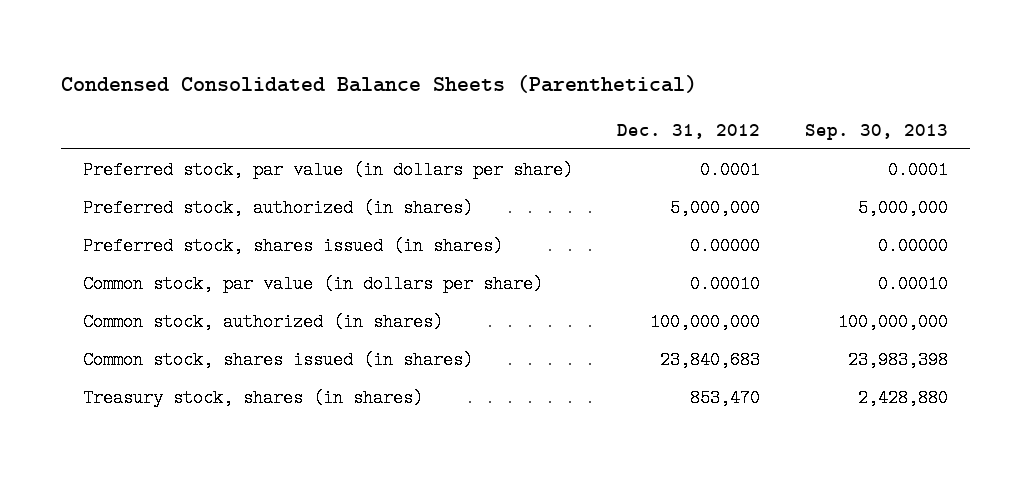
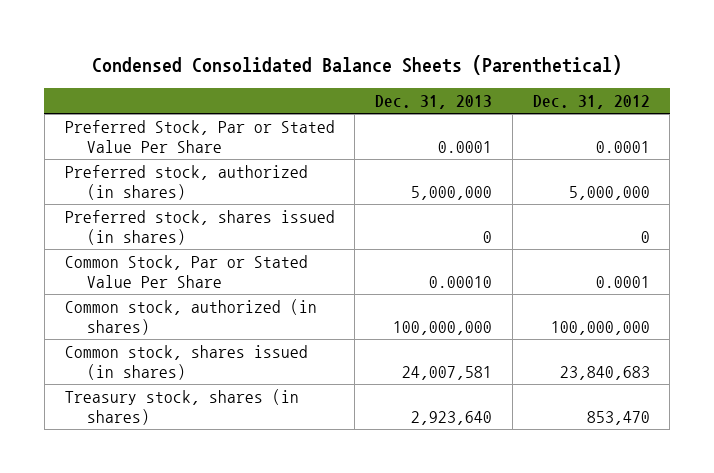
[804,123,948,140] Sep. 30, 2013 -> none
none -> [375,95,493,110] Dec. 31, 2013
[82,161,573,180] Preferred stock, par value (in dollars per share) -> [64,120,335,154] Preferred Stock, Par or Stated Value Per Share
[690,237,761,256] 0.00000 -> [640,231,650,244] 0
[82,275,543,294] Common stock, par value (in dollars per share) -> [64,255,308,289] Common Stock, Par or Stated Value Per Share
[690,275,761,294] 0.00010 -> [595,276,650,289] 0.0001

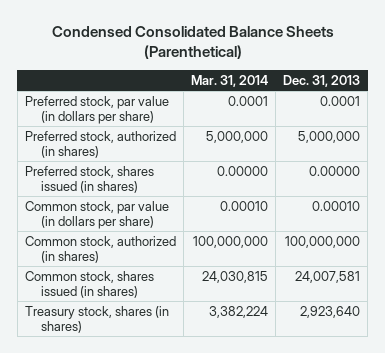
[532,95,650,110] Dec. 31, 2012 -> none
none -> [191,74,269,87] Mar. 31, 2014
[64,120,335,154] Preferred Stock, Par or Stated Value Per Share -> [24,95,169,124] Preferred stock, par value (in dollars per share)
[483,231,493,244] 0 -> [309,165,361,176] 0.00000
[64,255,308,289] Common Stock, Par or Stated Value Per Share -> [24,200,169,229] Common stock, par value (in dollars per share)

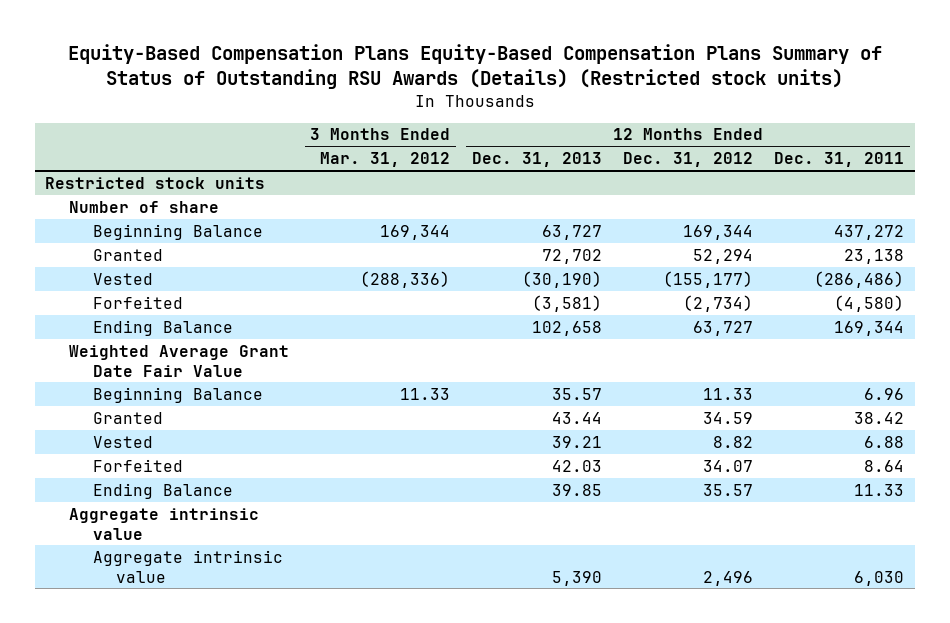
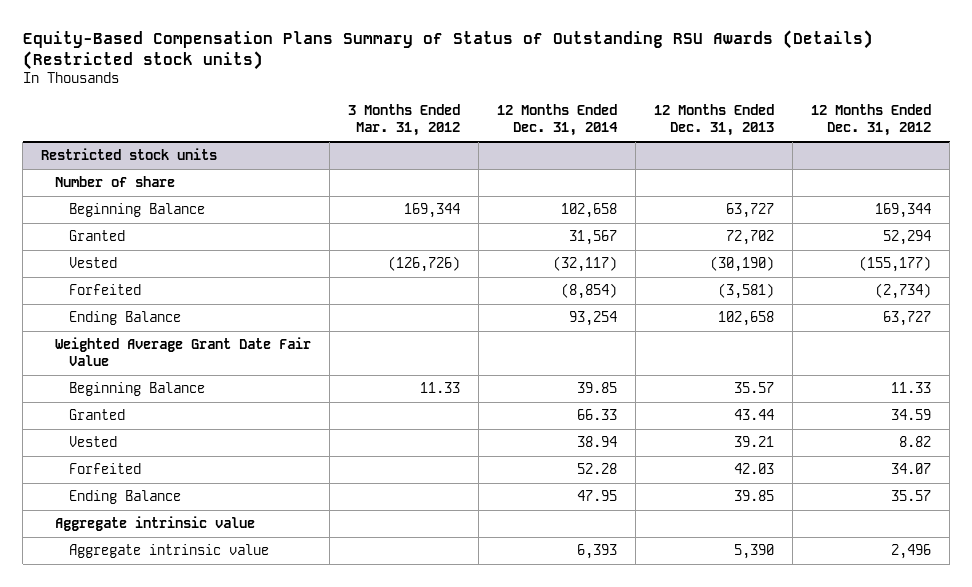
[67,43,882,89] Equity-Based Compensation Plans Equity-Based Compensation Plans Summary of Status of Outstanding RSU Awards (Details) (Restricted stock units) -> [22,29,873,70] Equity-Based Compensation Plans Summary of Status of Outstanding RSU Awards (Details) (Restricted stock units)
[774,152,905,168] Dec. 31, 2011 -> none
none -> [497,104,619,137] 12 Months Ended Dec. 31, 2014
[360,270,451,288] (288,336) -> [388,256,461,273] (126,726)

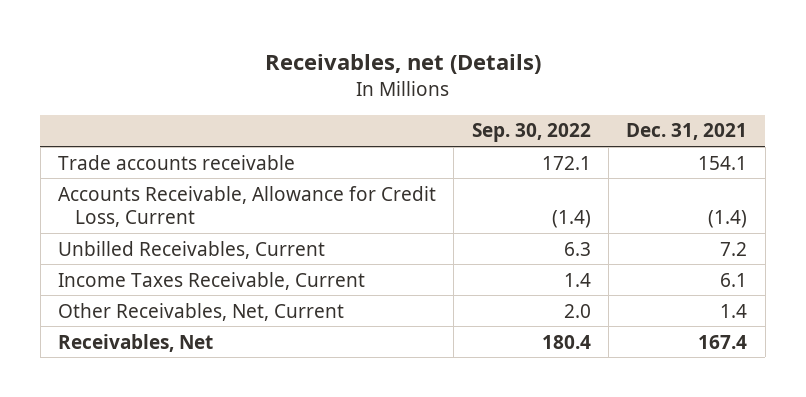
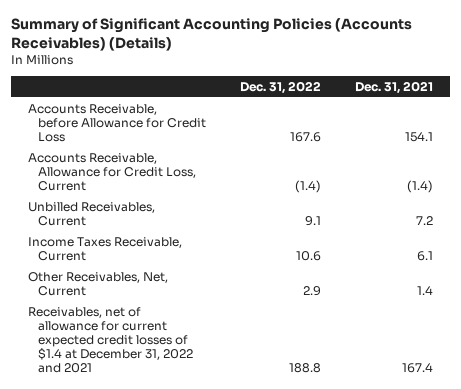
[264,53,541,74] Receivables, net (Details) -> [10,18,412,51] Summary of Significant Accounting Policies (Accounts Receivables) (Details)
[471,123,591,143] Sep. 30, 2022 -> none
none -> [240,80,322,94] Dec. 31, 2022
[58,154,296,170] Trade accounts receivable -> [27,103,207,143] Accounts Receivable, before Allowance for Credit Loss
[58,333,214,352] Receivables, Net -> [27,306,194,374] Receivables, net of allowance for current expected credit losses of $1.4 at December 31, 2022 and 2021

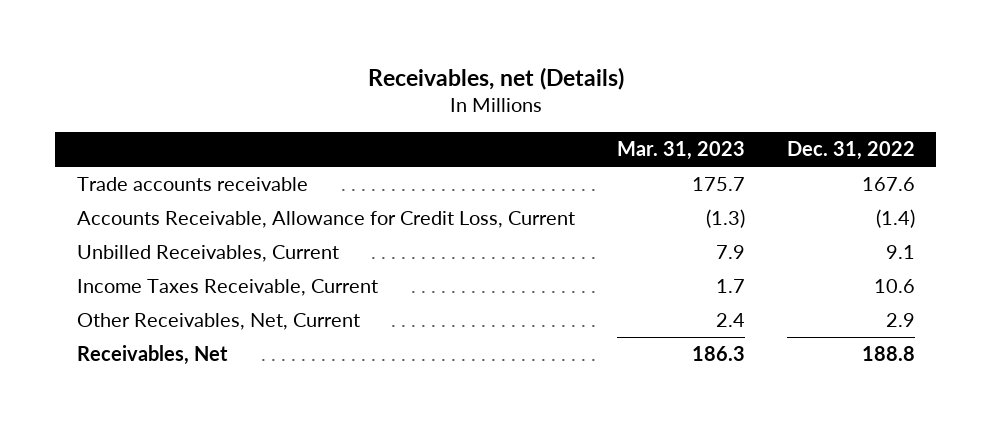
[10,18,412,51] Summary of Significant Accounting Policies (Accounts Receivables) (Details) -> [367,66,624,90] Receivables, net (Details)
[355,80,434,94] Dec. 31, 2021 -> none
none -> [616,141,745,161] Mar. 31, 2023
[27,103,207,143] Accounts Receivable, before Allowance for Credit Loss -> [76,177,308,192] Trade accounts receivable
[27,306,194,374] Receivables, net of allowance for current expected credit losses of $1.4 at December 31, 2022 and 2021 -> [76,345,228,366] Receivables, Net

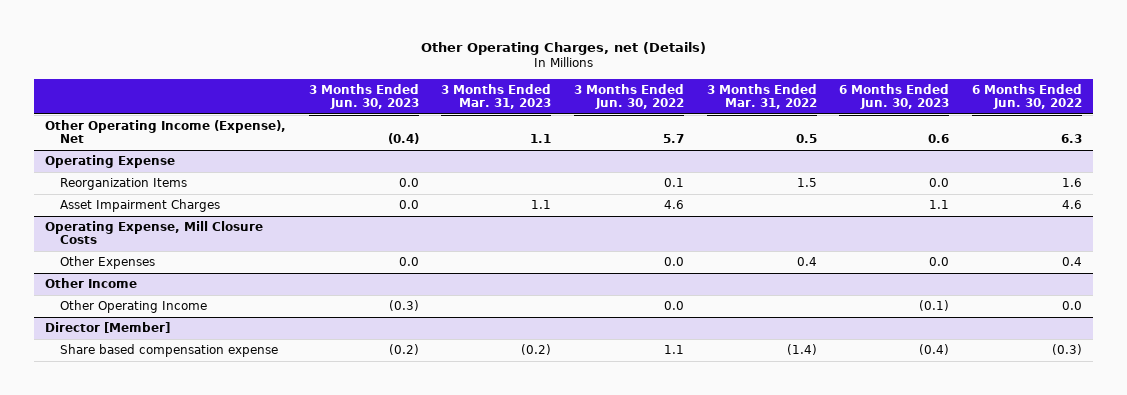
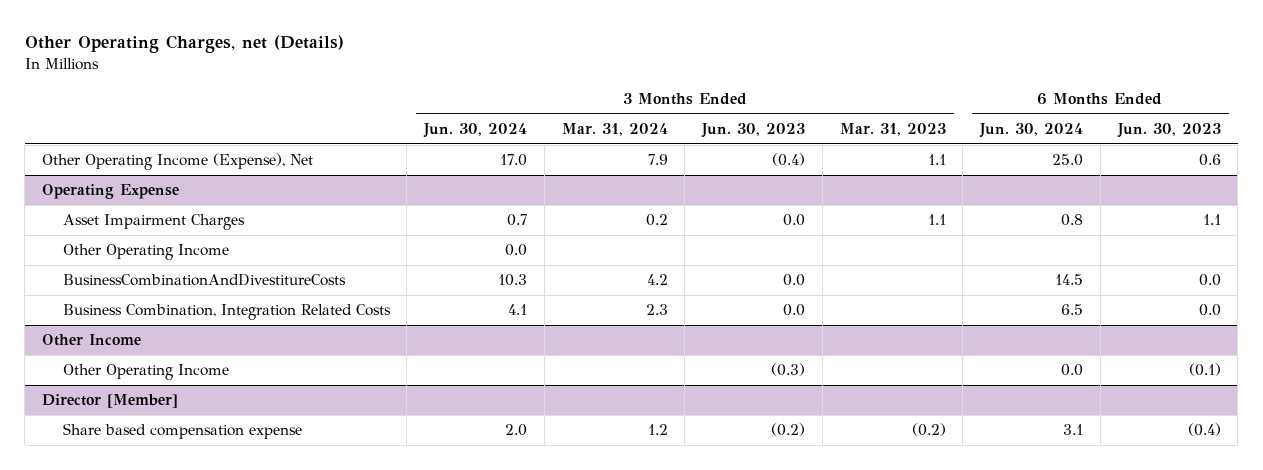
[574,83,685,109] 3 Months Ended Jun. 30, 2022 -> none
[706,83,817,109] 3 Months Ended Mar. 31, 2022 -> none
[971,83,1082,109] 6 Months Ended Jun. 30, 2022 -> none
none -> [423,123,528,139] Jun. 30, 2024
none -> [561,123,668,137] Mar. 31, 2024
none -> [979,123,1084,139] Jun. 30, 2024
[59,178,187,191] Reorganization Items -> none
[45,221,264,245] Operating Expense, Mill Closure Costs -> none
[59,256,155,270] Other Expenses -> none
none -> [62,244,229,261] Other Operating Income
none -> [62,274,346,287] BusinessCombinationAndDivestitureCosts
none -> [62,304,391,321] Business Combination, Integration Related Costs

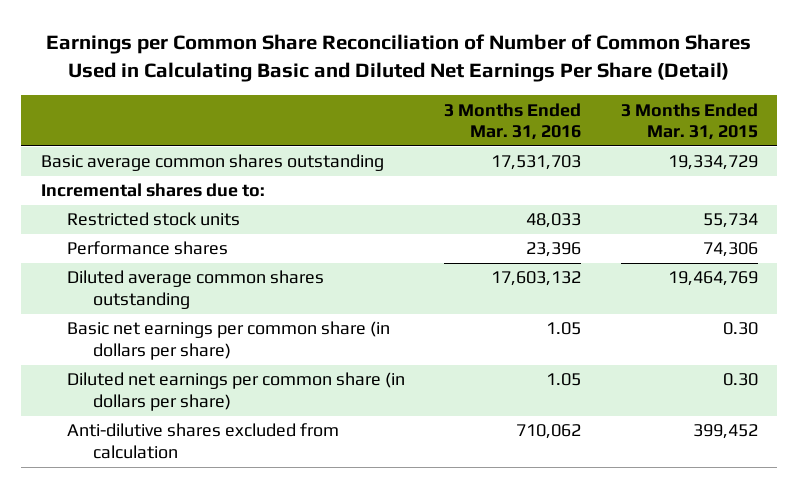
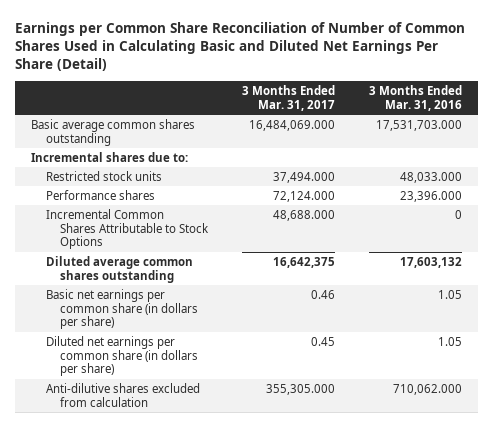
[620,102,758,141] 3 Months Ended Mar. 31, 2015 -> none
none -> [241,84,335,111] 3 Months Ended Mar. 31, 2017
[491,155,582,171] 17,531,703 -> [375,119,462,131] 17,531,703.000
[526,213,582,229] 48,033 -> [399,171,462,183] 48,033.000
[526,242,582,258] 23,396 -> [399,190,462,202] 23,396.000
none -> [45,208,209,250] Incremental Common Shares Attributable to Stock Options
[516,424,582,440] 710,062 -> [392,383,462,395] 710,062.000

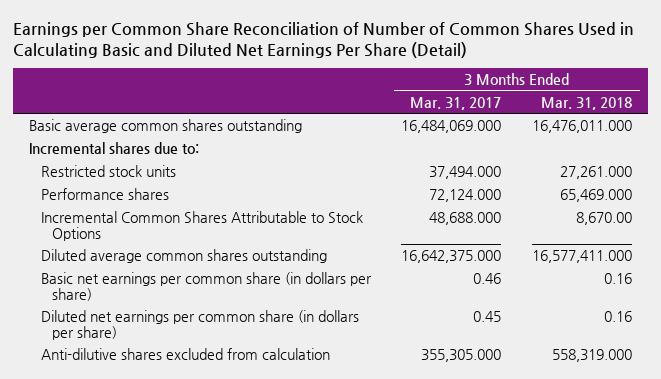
[368,84,462,111] 3 Months Ended Mar. 31, 2016 -> none
none -> [541,96,633,110] Mar. 31, 2018
[272,256,335,268] 16,642,375 -> [401,249,502,263] 16,642,375.000

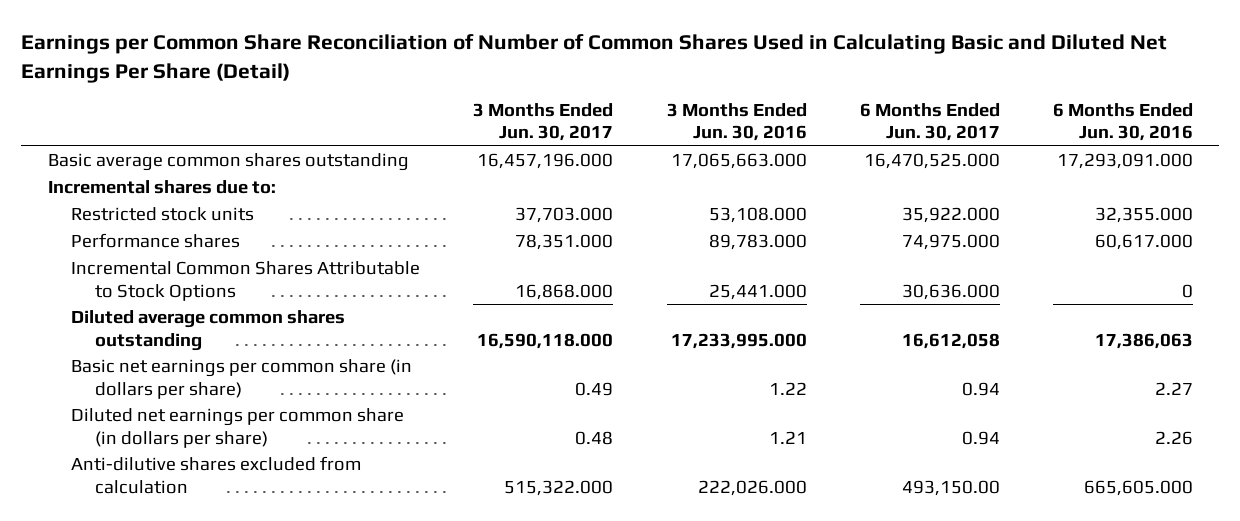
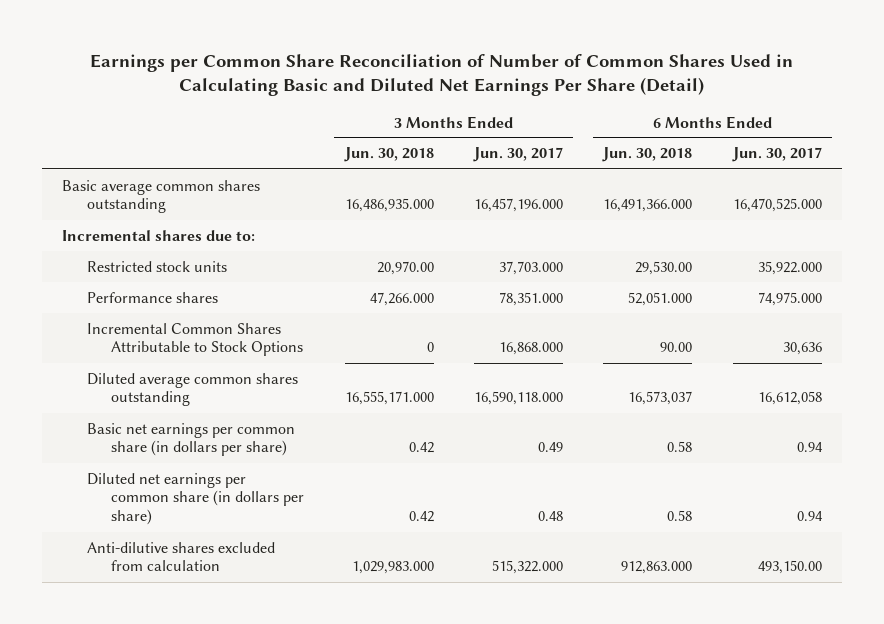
[666,102,807,142] 3 Months Ended Jun. 30, 2016 -> none
[1052,102,1193,142] 6 Months Ended Jun. 30, 2016 -> none
none -> [343,147,434,163] Jun. 30, 2018
none -> [602,147,693,163] Jun. 30, 2018
[901,283,1000,300] 30,636.000 -> [782,342,822,356] 30,636

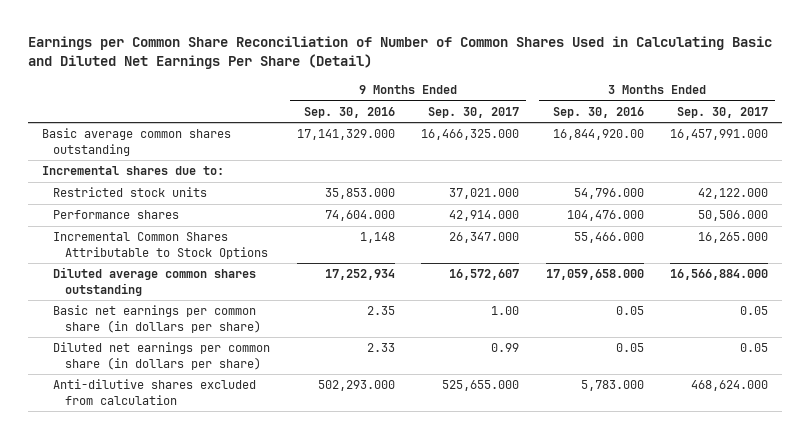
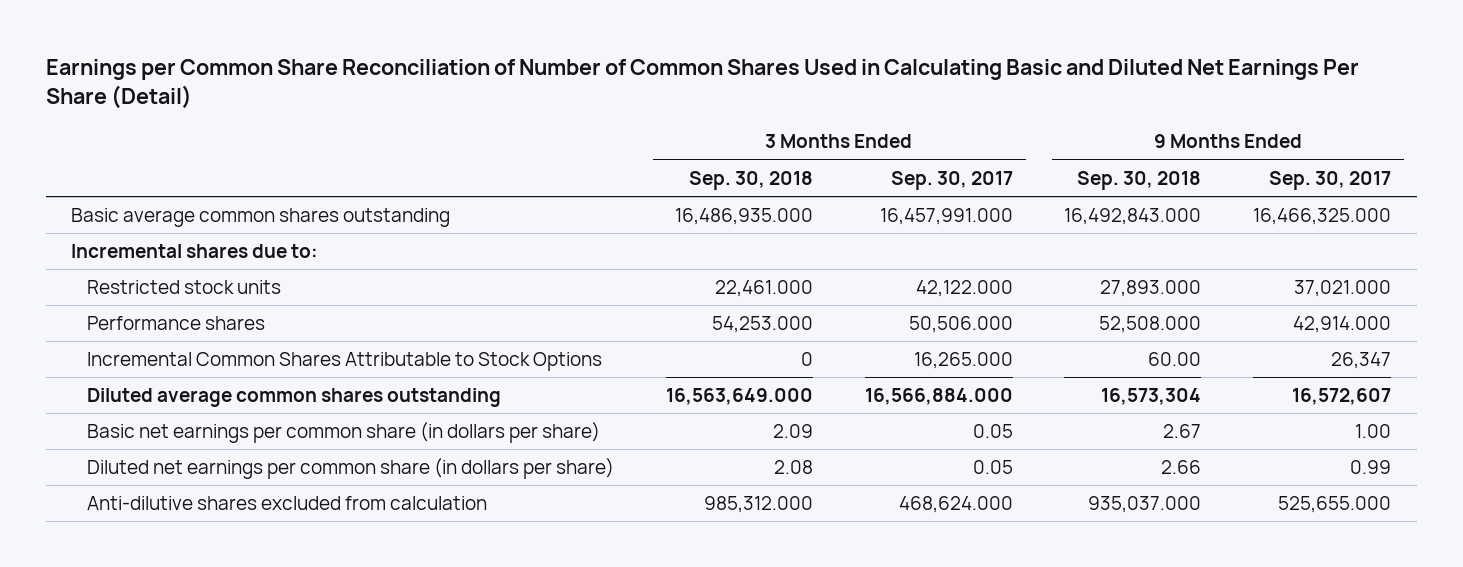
[303,106,395,118] Sep. 30, 2016 -> none
[552,106,644,118] Sep. 30, 2016 -> none
none -> [689,170,814,190] Sep. 30, 2018
none -> [1077,170,1202,190] Sep. 30, 2018
[449,232,520,244] 26,347.000 -> [1331,352,1392,370] 26,347

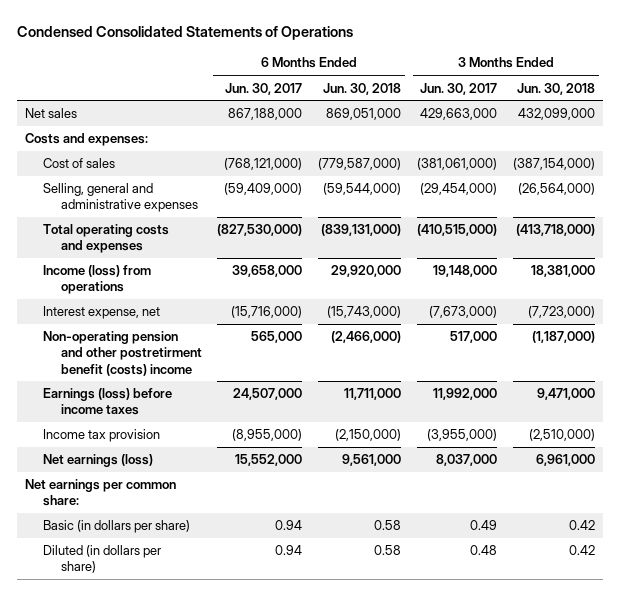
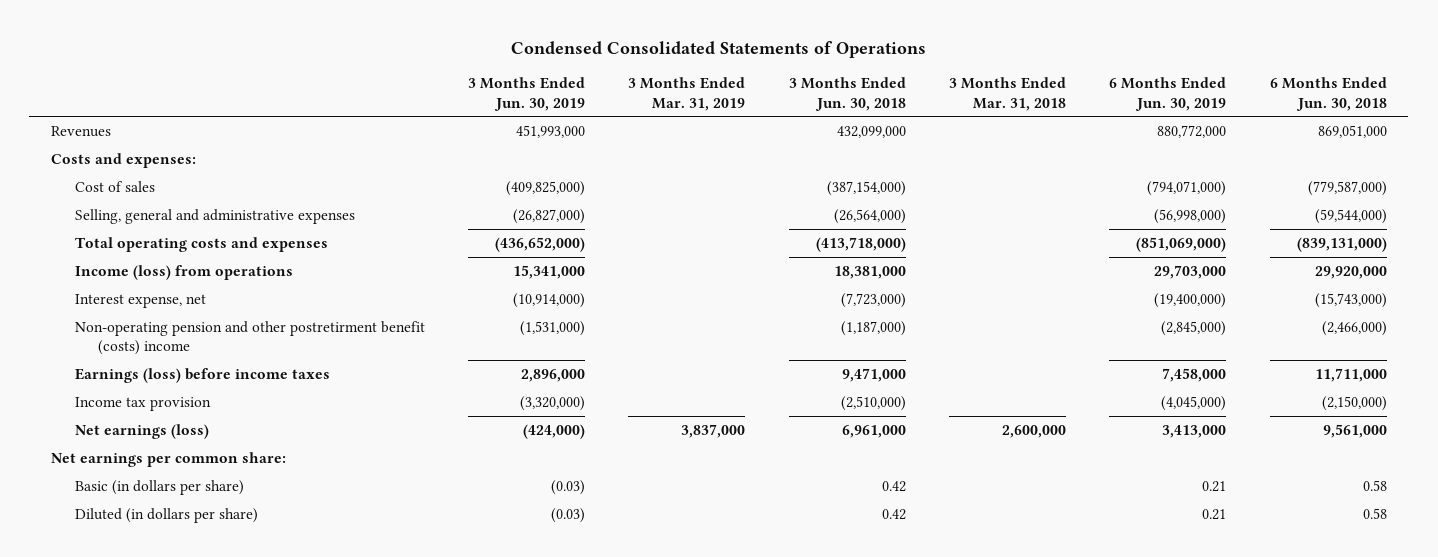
[225,82,303,95] Jun. 30, 2017 -> none
[419,82,497,95] Jun. 30, 2017 -> none
none -> [467,77,585,111] 3 Months Ended Jun. 30, 2019
none -> [628,77,746,111] 3 Months Ended Mar. 31, 2019
none -> [948,77,1066,111] 3 Months Ended Mar. 31, 2018
none -> [1109,77,1227,111] 6 Months Ended Jun. 30, 2019
[25,108,78,119] Net sales -> [51,126,112,138] Revenues

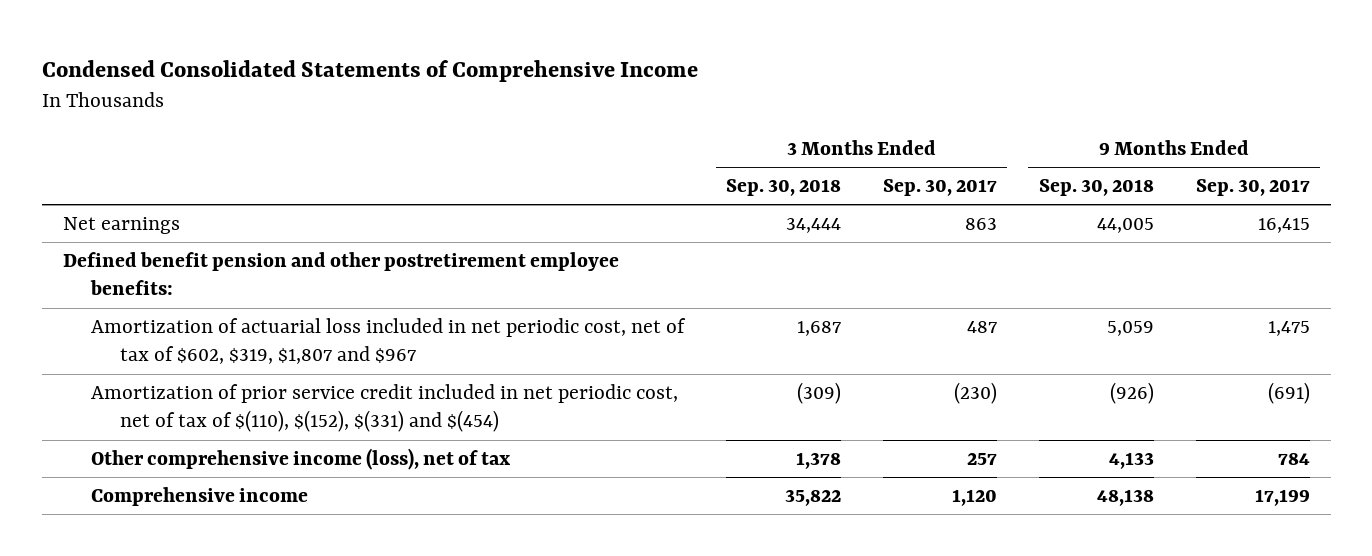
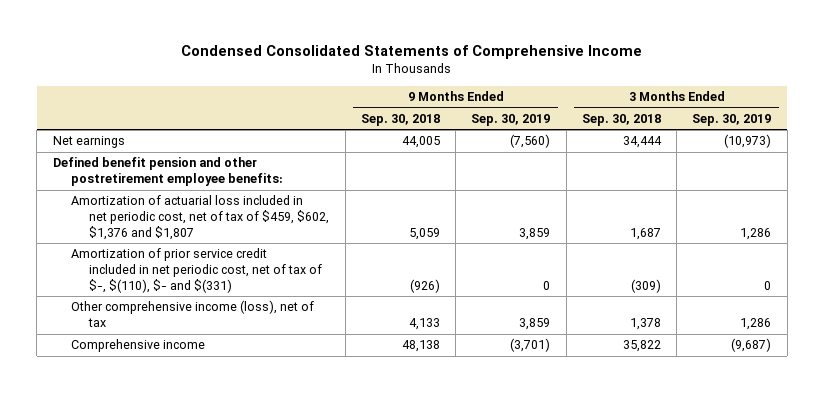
[882,179,997,197] Sep. 30, 2017 -> none
[1195,179,1310,197] Sep. 30, 2017 -> none
none -> [471,113,551,126] Sep. 30, 2019
none -> [692,113,772,126] Sep. 30, 2019
[91,318,687,365] Amortization of actuarial loss included in net periodic cost, net of tax of $602, $319, $1,807 and $967 -> [71,195,330,240] Amortization of actuarial loss included in net periodic cost, net of tax of $459, $602, $1,376 and $1,807
[91,384,679,433] Amortization of prior service credit included in net periodic cost, net of tax of $(110), $(152), $(331) and $(454) -> [71,248,323,293] Amortization of prior service credit included in net periodic cost, net of tax of $-, $(110), $- and $(331)

